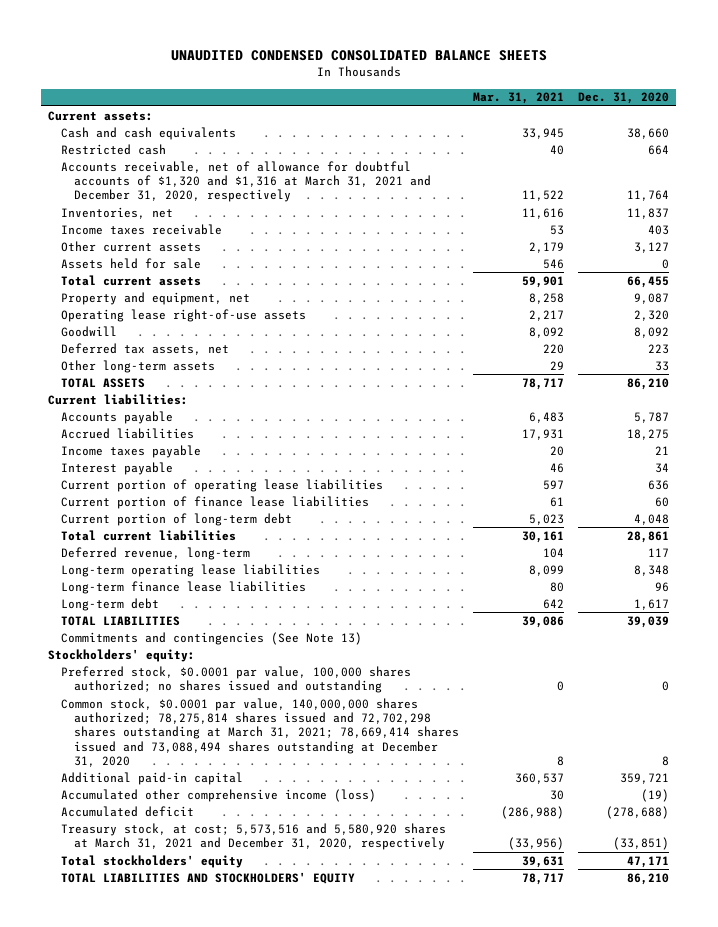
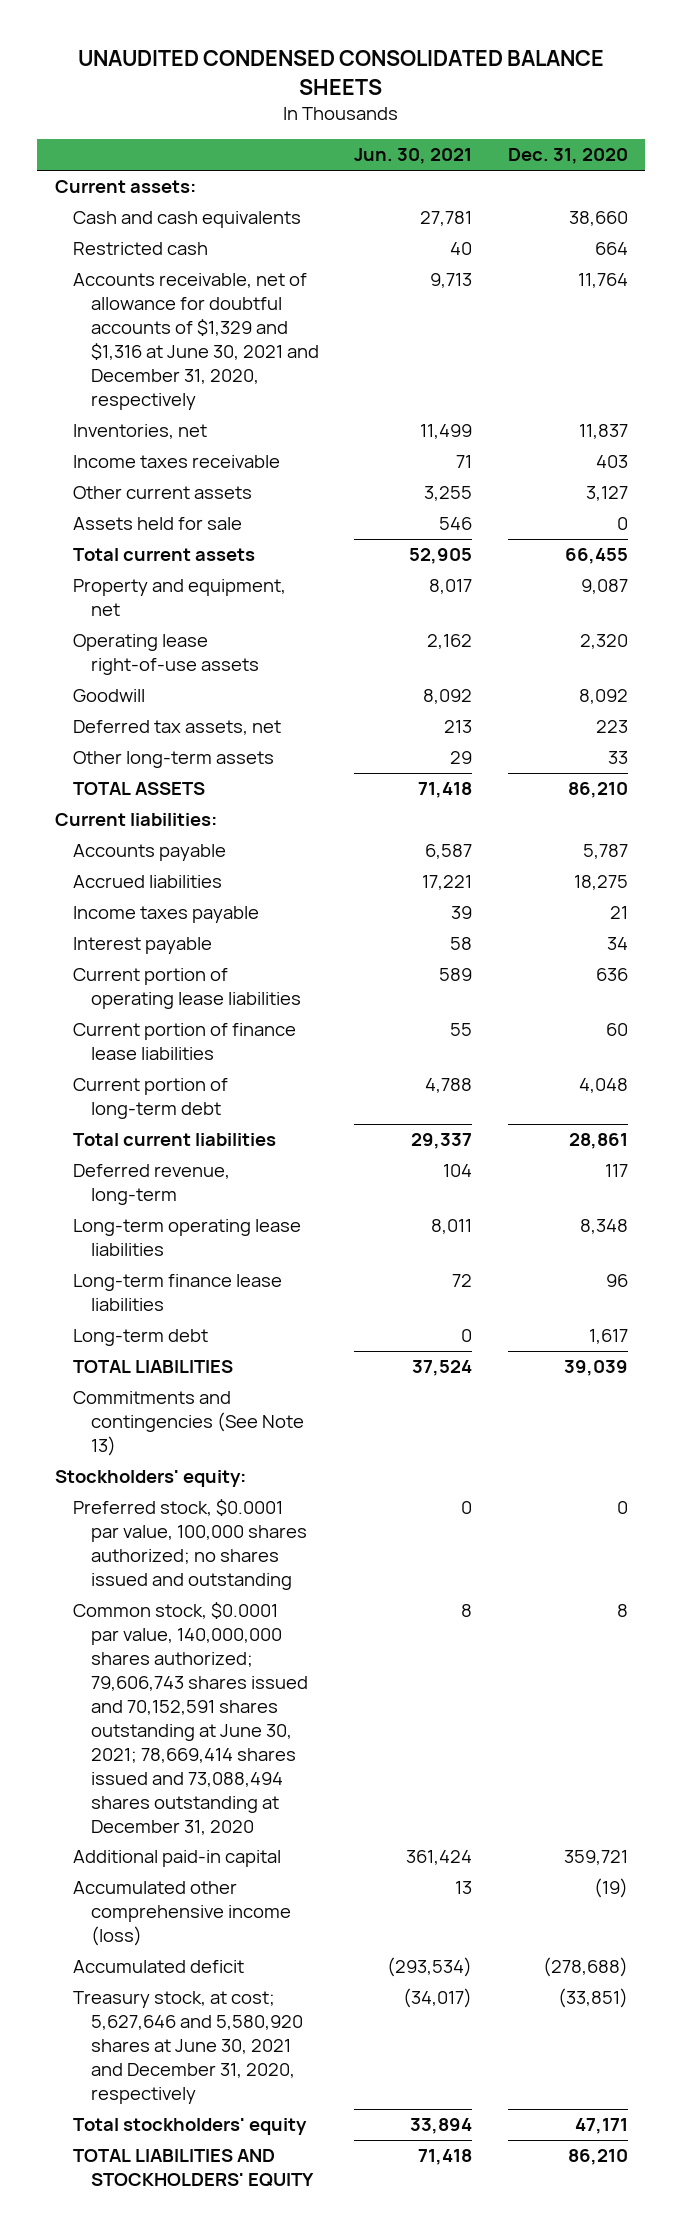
[473,92,565,105] Mar. 31, 2021 -> none
none -> [354,148,473,165] Jun. 30, 2021
[61,160,431,203] Accounts receivable, net of allowance for doubtful accounts of $1,320 and $1,316 at March 31, 2021 and December 31, 2020, respectively -> [72,273,320,411] Accounts receivable, net of allowance for doubtful accounts of $1,329 and $1,316 at June 30, 2021 and December 31, 2020, respectively
[61,697,459,767] Common stock, $0.0001 par value, 140,000,000 shares authorized; 78,275,814 shares issued and 72,702,298 shares outstanding at March 31, 2021; 78,669,414 shares issued and 73,088,494 shares outstanding at December 31, 2020 -> [72,1602,309,1835] Common stock, $0.0001 par value, 140,000,000 shares authorized; 79,606,743 shares issued and 70,152,591 shares outstanding at June 30, 2021; 78,669,414 shares issued and 73,088,494 shares outstanding at December 31, 2020
[61,822,447,851] Treasury stock, at cost; 5,573,516 and 5,580,920 shares at March 31, 2021 and December 31, 2020, respectively -> [72,1991,304,2105] Treasury stock, at cost; 5,627,646 and 5,580,920 shares at June 30, 2021 and December 31, 2020, respectively

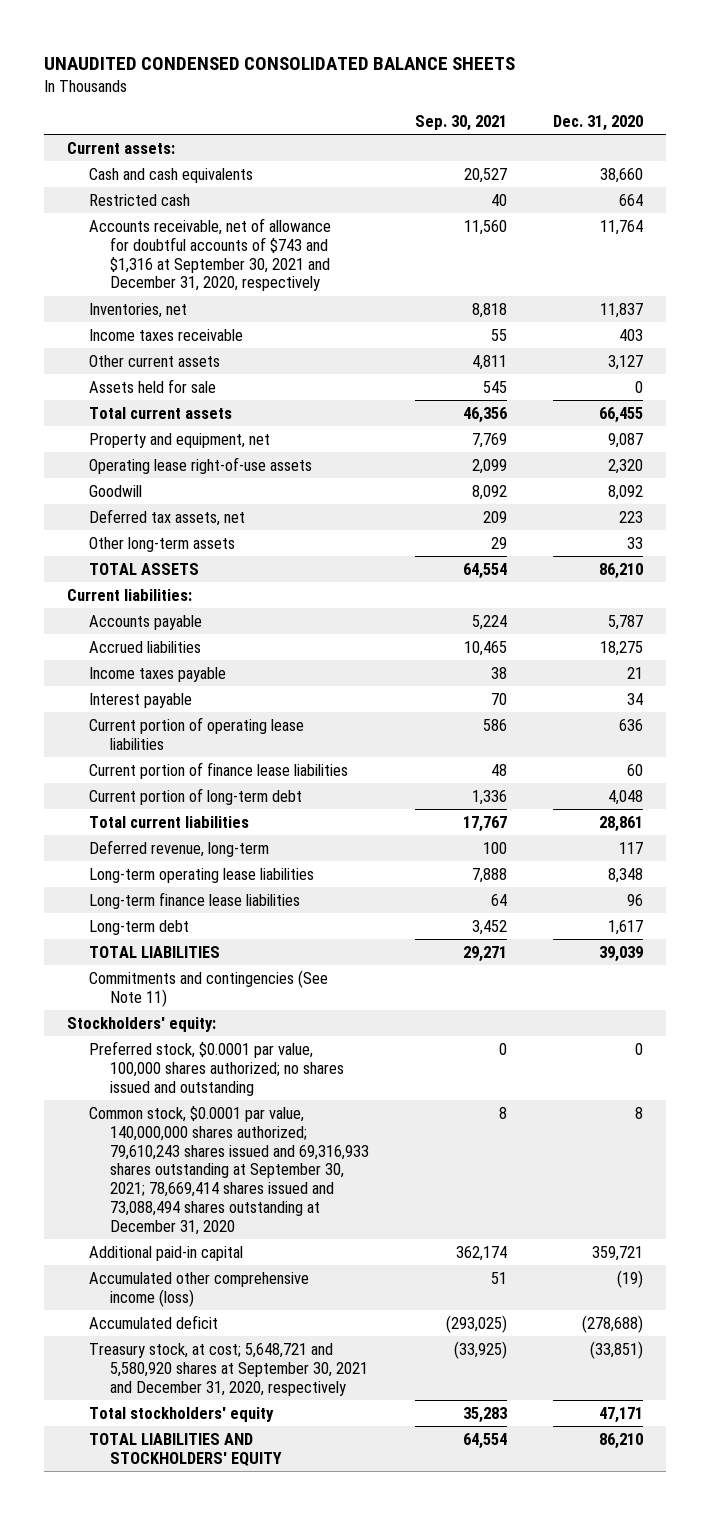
[354,148,473,165] Jun. 30, 2021 -> none
none -> [415,114,508,131] Sep. 30, 2021
[72,273,320,411] Accounts receivable, net of allowance for doubtful accounts of $1,329 and $1,316 at June 30, 2021 and December 31, 2020, respectively -> [88,217,331,292] Accounts receivable, net of allowance for doubtful accounts of $743 and $1,316 at September 30, 2021 and December 31, 2020, respectively
[72,1391,305,1457] Commitments and contingencies (See Note 13) -> [88,969,328,1007] Commitments and contingencies (See Note 11)
[72,1602,309,1835] Common stock, $0.0001 par value, 140,000,000 shares authorized; 79,606,743 shares issued and 70,152,591 shares outstanding at June 30, 2021; 78,669,414 shares issued and 73,088,494 shares outstanding at December 31, 2020 -> [88,1105,370,1236] Common stock, $0.0001 par value, 140,000,000 shares authorized; 79,610,243 shares issued and 69,316,933 shares outstanding at September 30, 2021; 78,669,414 shares issued and 73,088,494 shares outstanding at December 31, 2020
[72,1991,304,2105] Treasury stock, at cost; 5,627,646 and 5,580,920 shares at June 30, 2021 and December 31, 2020, respectively -> [88,1342,369,1396] Treasury stock, at cost; 5,648,721 and 5,580,920 shares at September 30, 2021 and December 31, 2020, respectively

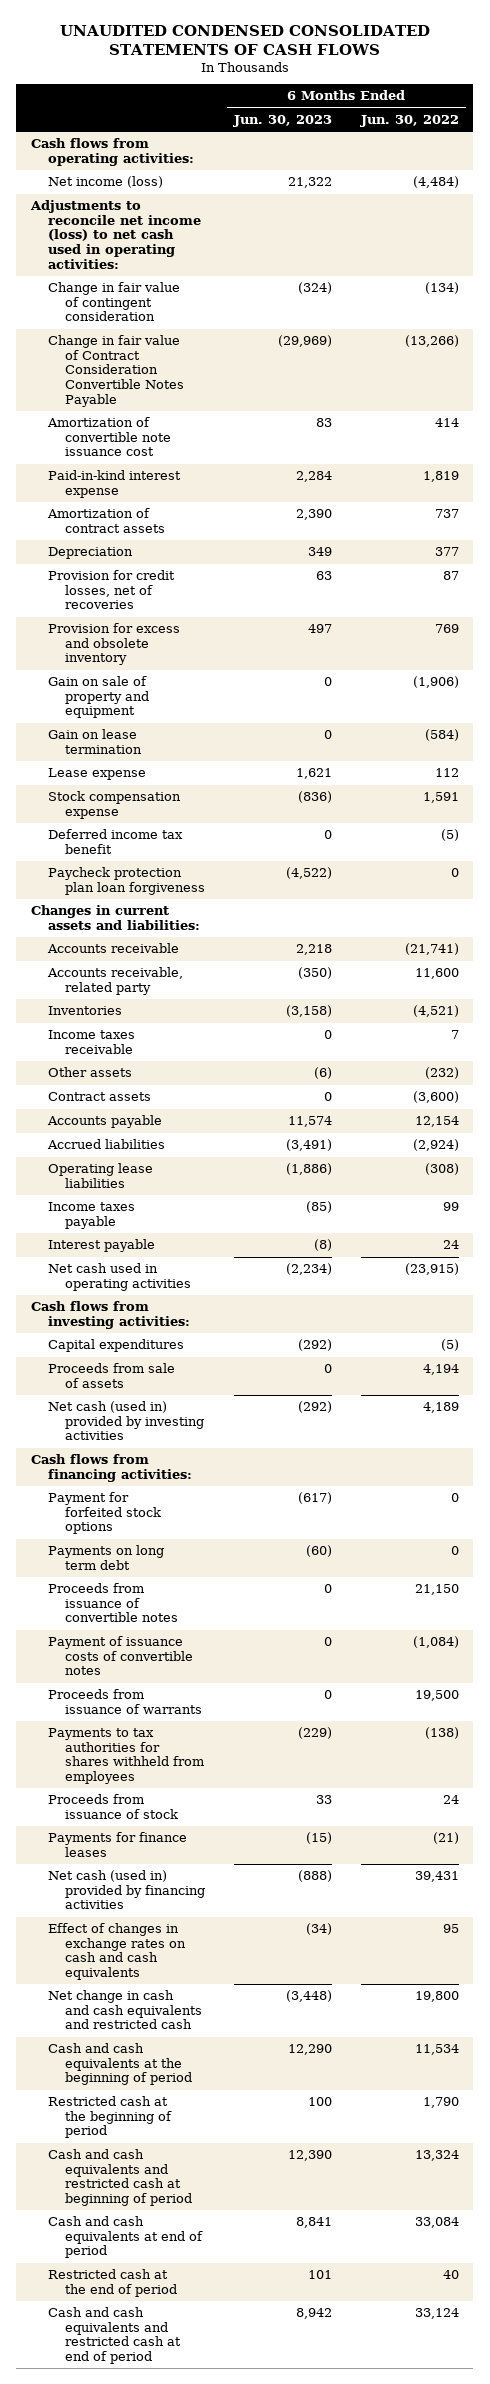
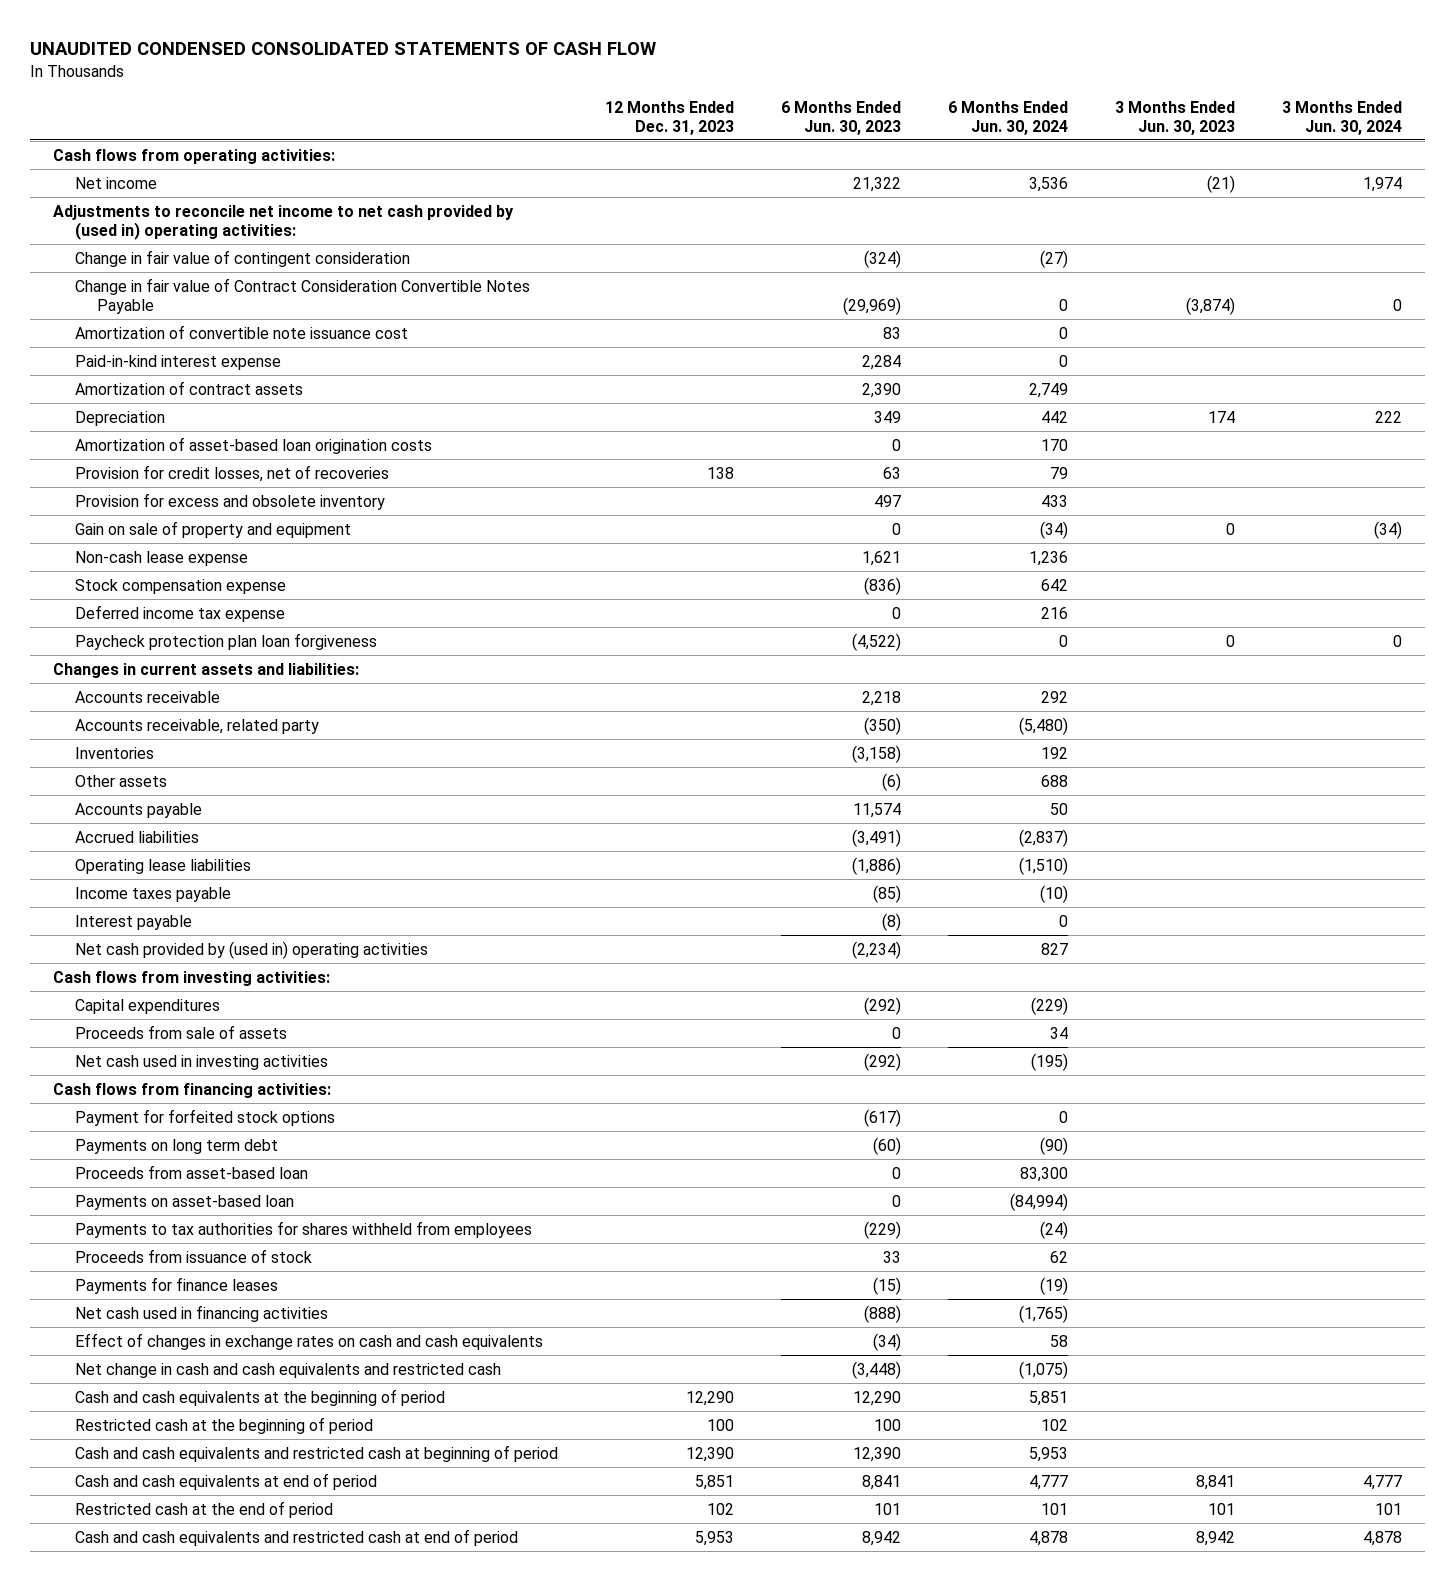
[59,24,430,55] UNAUDITED CONDENSED CONSOLIDATED STATEMENTS OF CASH FLOWS -> [29,42,656,56] UNAUDITED CONDENSED CONSOLIDATED STATEMENTS OF CASH FLOW
[359,114,459,127] Jun. 30, 2022 -> none
none -> [604,100,734,135] 12 Months Ended Dec. 31, 2023
none -> [947,100,1068,135] 6 Months Ended Jun. 30, 2024
none -> [1114,100,1235,135] 3 Months Ended Jun. 30, 2023
none -> [1281,100,1402,135] 3 Months Ended Jun. 30, 2024
[47,176,163,189] Net income (loss) -> [74,176,157,189] Net income
[29,200,201,269] Adjustments to reconcile net income (loss) to net cash used in operating activities: -> [53,204,515,240] Adjustments to reconcile net income to net cash provided by (used in) operating activities:
none -> [74,436,432,454] Amortization of asset-based loan origination costs
[47,729,143,754] Gain on lease termination -> none
[47,768,146,781] Lease expense -> [74,550,248,566] Non-cash lease expense
[47,829,183,854] Deferred income tax benefit -> [74,604,285,622] Deferred income tax expense
[47,1030,135,1054] Income taxes receivable -> none
[47,1092,151,1102] Contract assets -> none
[47,1263,192,1291] Net cash used in operating activities -> [74,940,428,959] Net cash provided by (used in) operating activities
[47,1401,205,1441] Net cash (used in) provided by investing activities -> [74,1054,328,1070] Net cash used in investing activities
[47,1583,179,1623] Proceeds from issuance of convertible notes -> none
[47,1636,194,1676] Payment of issuance costs of convertible notes -> none
[47,1689,203,1714] Proceeds from issuance of warrants -> none
none -> [74,1164,308,1179] Proceeds from asset-based loan
none -> [74,1194,294,1210] Payments on asset-based loan
[47,1870,206,1910] Net cash (used in) provided by financing activities -> [74,1304,328,1322] Net cash used in financing activities

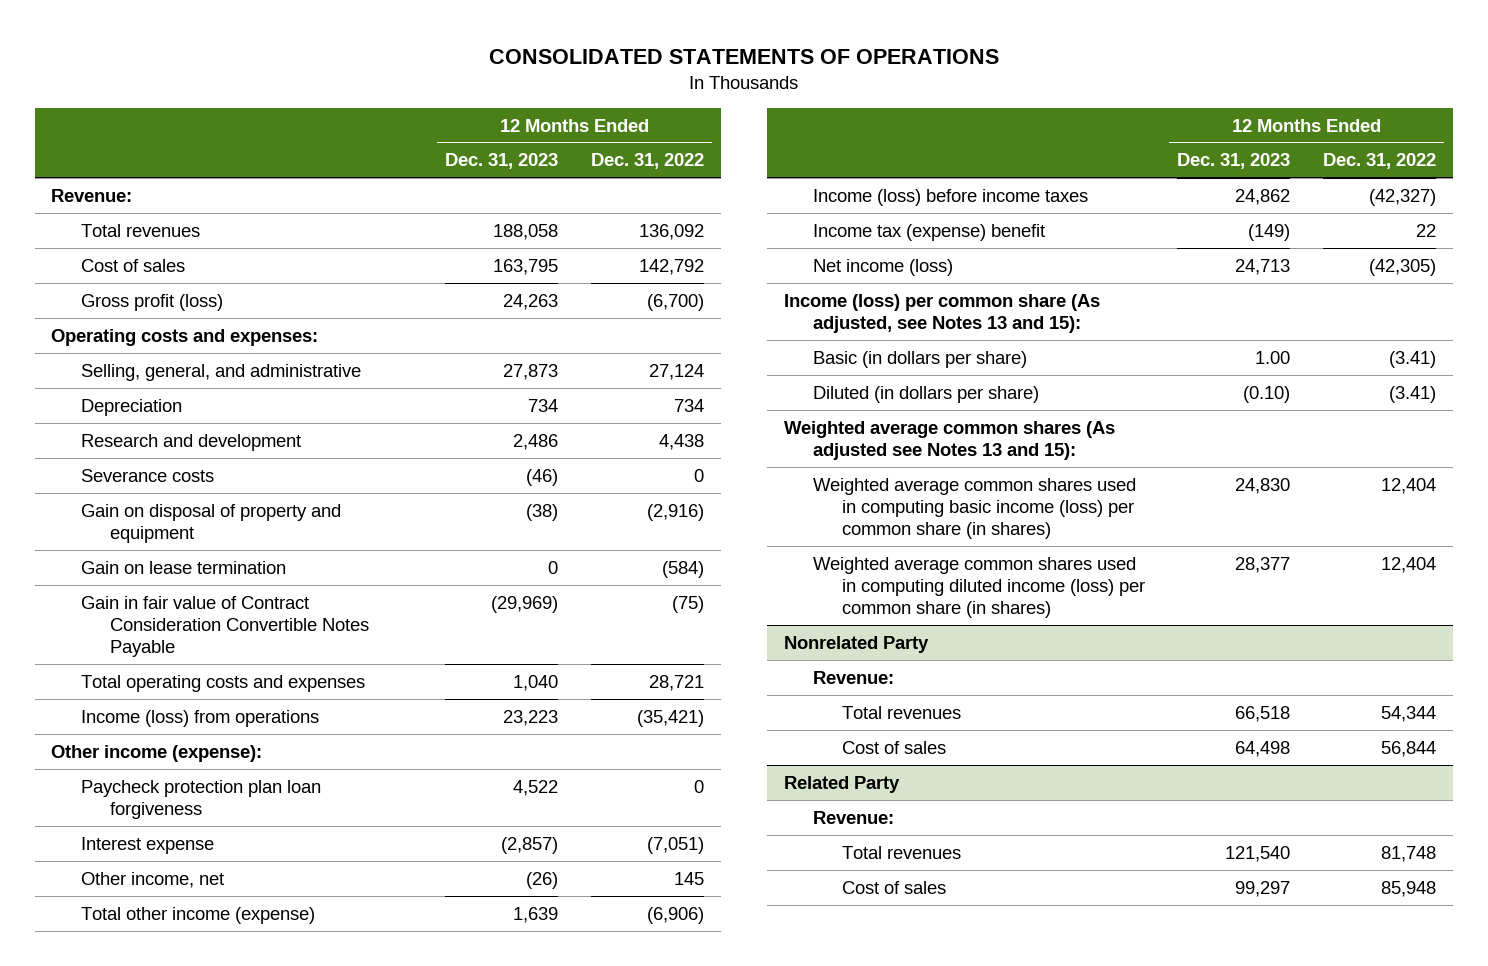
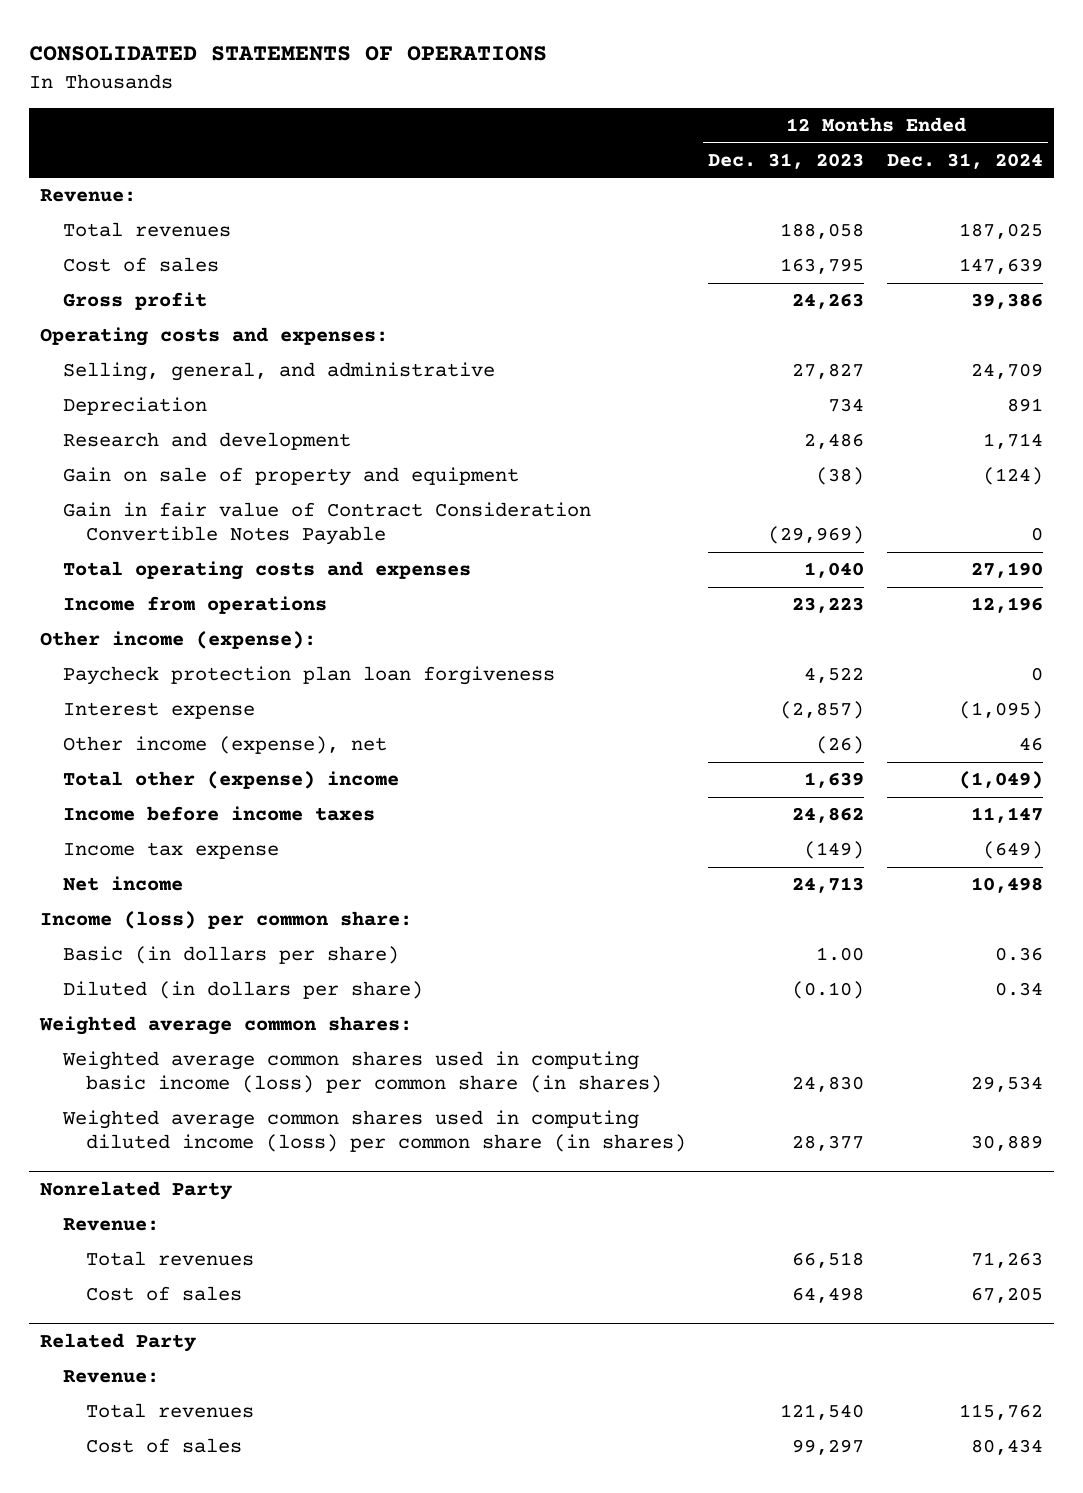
[591,153,705,170] Dec. 31, 2022 -> none
none -> [886,152,1043,169] Dec. 31, 2024
[80,293,223,311] Gross profit (loss) -> [62,292,207,311] Gross profit
[503,363,559,380] 27,873 -> [792,363,865,380] 27,827
[80,468,214,482] Severance costs -> none
[80,560,286,574] Gain on lease termination -> none
[80,503,341,543] Gain on disposal of property and equipment -> [62,467,519,487] Gain on sale of property and equipment
[80,709,319,727] Income (loss) from operations -> [62,596,327,615] Income from operations
[80,871,224,888] Other income, net -> [62,736,387,755] Other income (expense), net
[80,906,315,924] Total other income (expense) -> [62,771,399,790] Total other (expense) income
[812,188,1088,206] Income (loss) before income taxes -> [62,806,375,822] Income before income taxes
[812,223,1045,241] Income tax (expense) benefit -> [62,842,279,860] Income tax expense
[812,258,953,276] Net income (loss) -> [62,876,183,892] Net income
[783,293,1100,333] Income (loss) per common share (As adjusted, see Notes 13 and 15): -> [39,911,412,930] Income (loss) per common share:
[783,420,1115,460] Weighted average common shares (As adjusted see Notes 13 and 15): -> [38,1016,412,1036] Weighted average common shares:

